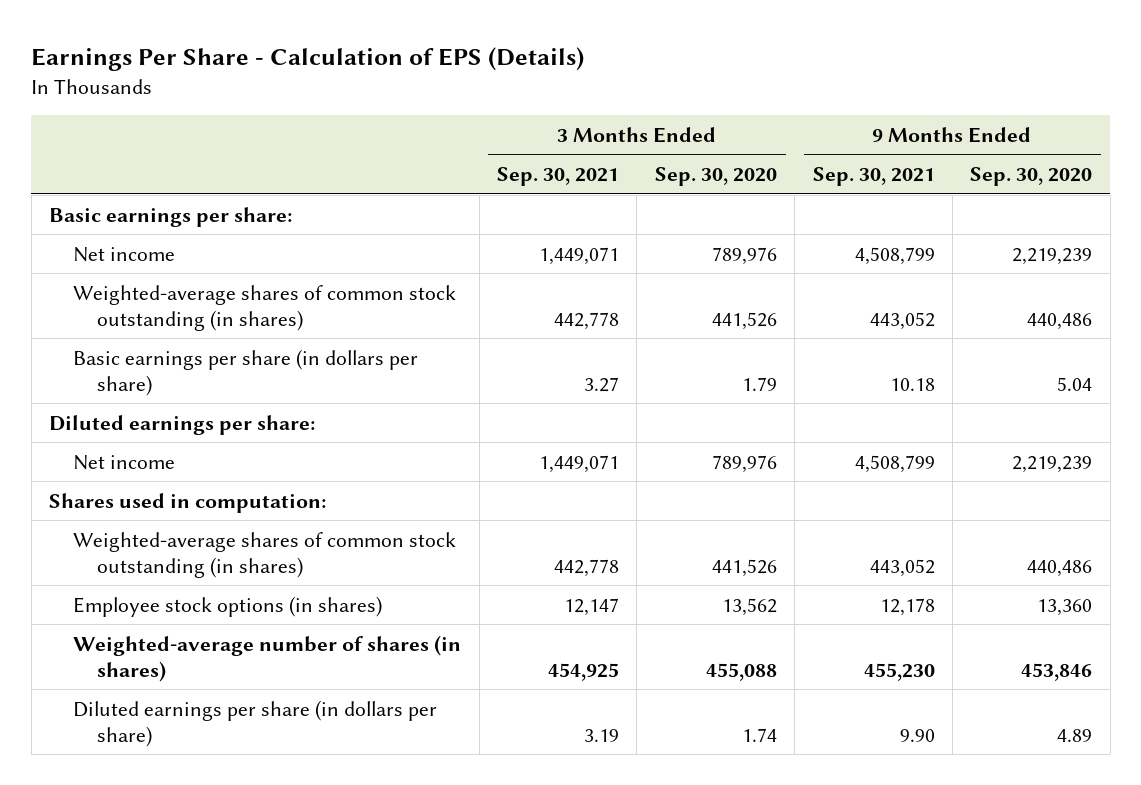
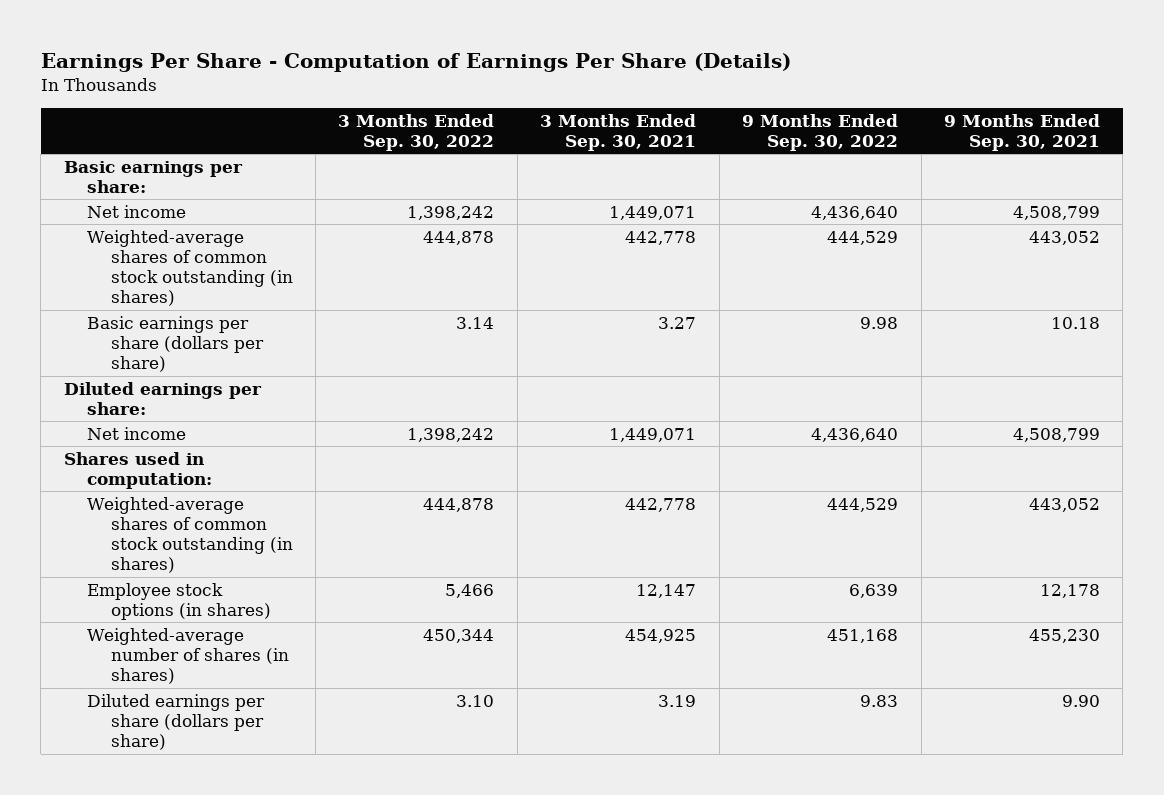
[31,46,585,71] Earnings Per Share - Calculation of EPS (Details) -> [40,52,791,72] Earnings Per Share - Computation of Earnings Per Share (Details)
[654,167,777,187] Sep. 30, 2020 -> none
[970,167,1093,187] Sep. 30, 2020 -> none
none -> [338,113,495,151] 3 Months Ended Sep. 30, 2022
none -> [742,113,899,151] 9 Months Ended Sep. 30, 2022
[73,348,419,396] Basic earnings per share (in dollars per share) -> [87,315,264,373] Basic earnings per share (dollars per share)
[73,699,438,747] Diluted earnings per share (in dollars per share) -> [87,693,266,751] Diluted earnings per share (dollars per share)

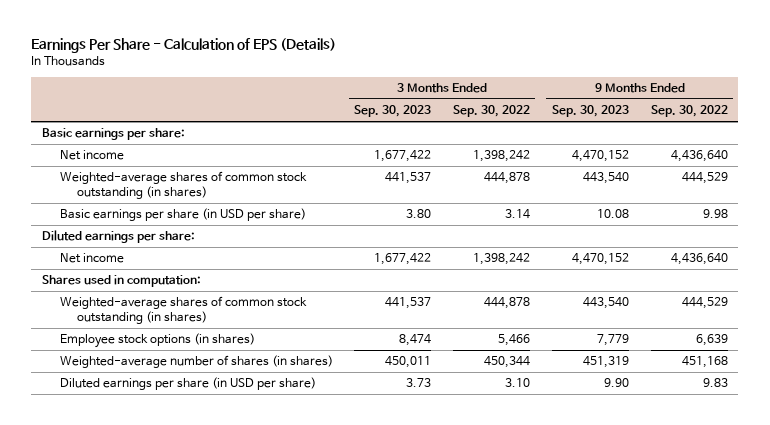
[40,52,791,72] Earnings Per Share - Computation of Earnings Per Share (Details) -> [31,38,337,54] Earnings Per Share - Calculation of EPS (Details)
[540,113,697,151] 3 Months Ended Sep. 30, 2021 -> none
[944,113,1101,151] 9 Months Ended Sep. 30, 2021 -> none
none -> [354,105,432,118] Sep. 30, 2023
none -> [551,105,629,118] Sep. 30, 2023
[87,315,264,373] Basic earnings per share (dollars per share) -> [59,208,306,222] Basic earnings per share (in USD per share)
[87,693,266,751] Diluted earnings per share (dollars per share) -> [59,377,316,391] Diluted earnings per share (in USD per share)

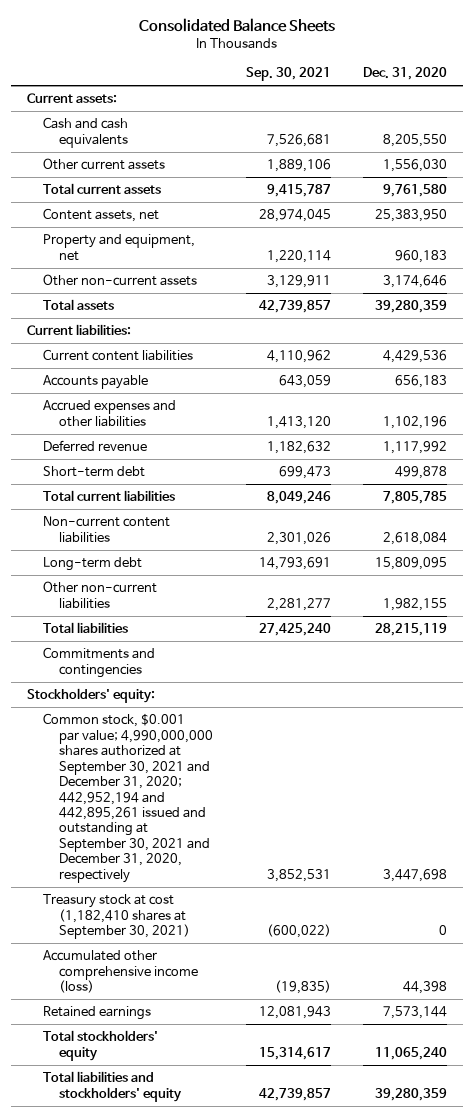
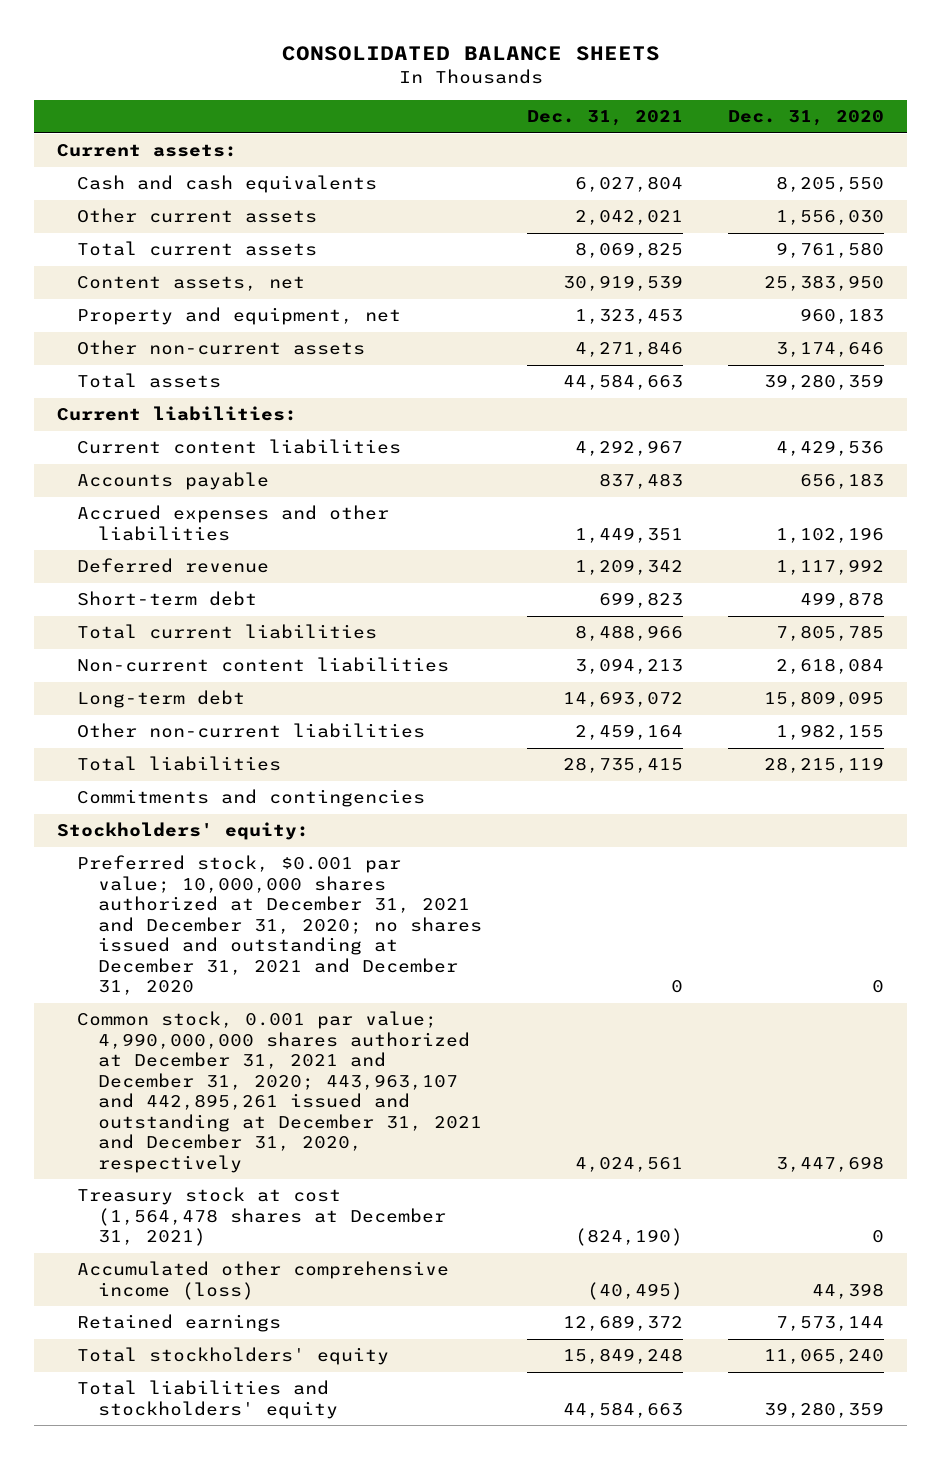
[139,17,336,32] Consolidated Balance Sheets -> [281,46,660,62] CONSOLIDATED BALANCE SHEETS
[245,67,331,82] Sep. 30, 2021 -> none
none -> [526,110,683,127] Dec. 31, 2021
none -> [77,855,482,996] Preferred stock, $0.001 par value; 10,000,000 shares authorized at December 31, 2021 and December 31, 2020; no shares issued and outstanding at December 31, 2021 and December 31, 2020
[43,713,214,883] Common stock, $0.001 par value; 4,990,000,000 shares authorized at September 30, 2021 and December 31, 2020; 442,952,194 and 442,895,261 issued and outstanding at September 30, 2021 and December 31, 2020, respectively -> [77,1011,482,1173] Common stock, 0.001 par value; 4,990,000,000 shares authorized at December 31, 2021 and December 31, 2020; 443,963,107 and 442,895,261 issued and outstanding at December 31, 2021 and December 31, 2020, respectively
[43,894,191,940] Treasury stock at cost (1,182,410 shares at September 30, 2021) -> [77,1187,446,1247] Treasury stock at cost (1,564,478 shares at December 31, 2021)

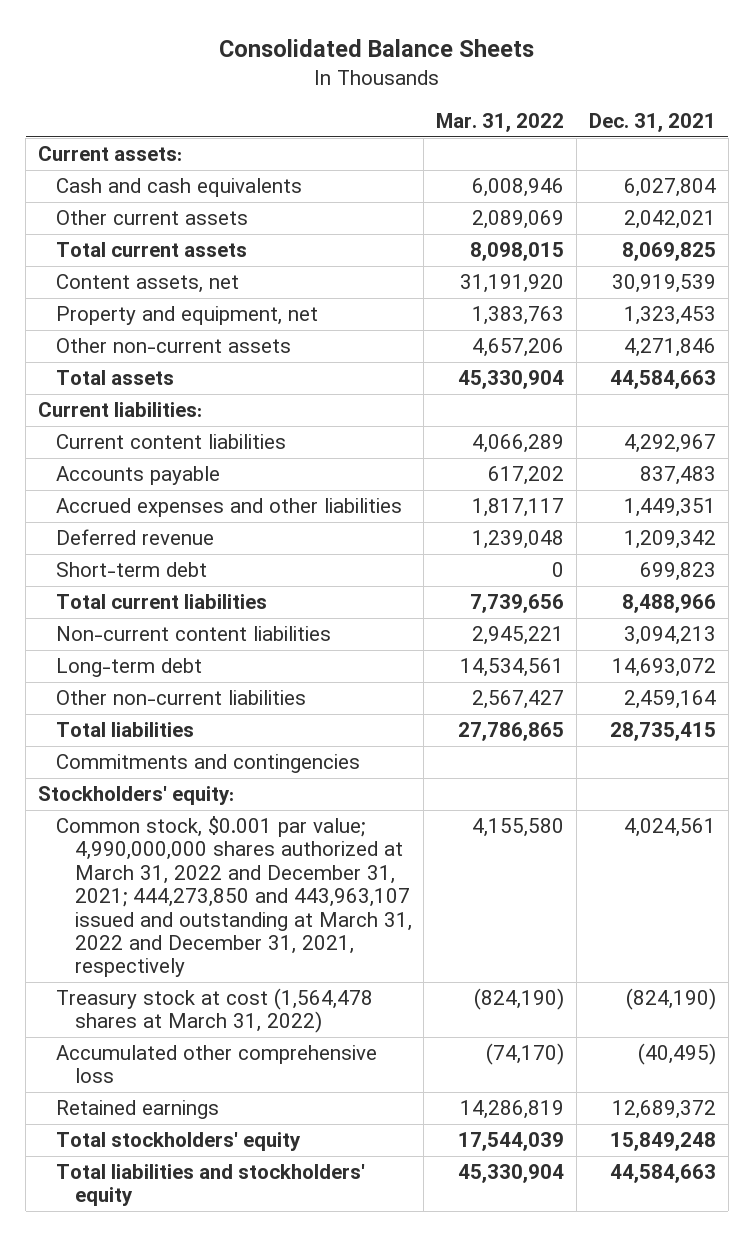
[281,46,660,62] CONSOLIDATED BALANCE SHEETS -> [218,39,534,58] Consolidated Balance Sheets
[728,110,885,127] Dec. 31, 2020 -> none
none -> [436,113,565,133] Mar. 31, 2022
[77,855,482,996] Preferred stock, $0.001 par value; 10,000,000 shares authorized at December 31, 2021 and December 31, 2020; no shares issued and outstanding at December 31, 2021 and December 31, 2020 -> none
[77,1011,482,1173] Common stock, 0.001 par value; 4,990,000,000 shares authorized at December 31, 2021 and December 31, 2020; 443,963,107 and 442,895,261 issued and outstanding at December 31, 2021 and December 31, 2020, respectively -> [56,816,412,978] Common stock, $0.001 par value; 4,990,000,000 shares authorized at March 31, 2022 and December 31, 2021; 444,273,850 and 443,963,107 issued and outstanding at March 31, 2022 and December 31, 2021, respectively
[77,1187,446,1247] Treasury stock at cost (1,564,478 shares at December 31, 2021) -> [56,988,374,1034] Treasury stock at cost (1,564,478 shares at March 31, 2022)
[77,1261,450,1300] Accumulated other comprehensive income (loss) -> [56,1045,378,1084] Accumulated other comprehensive loss

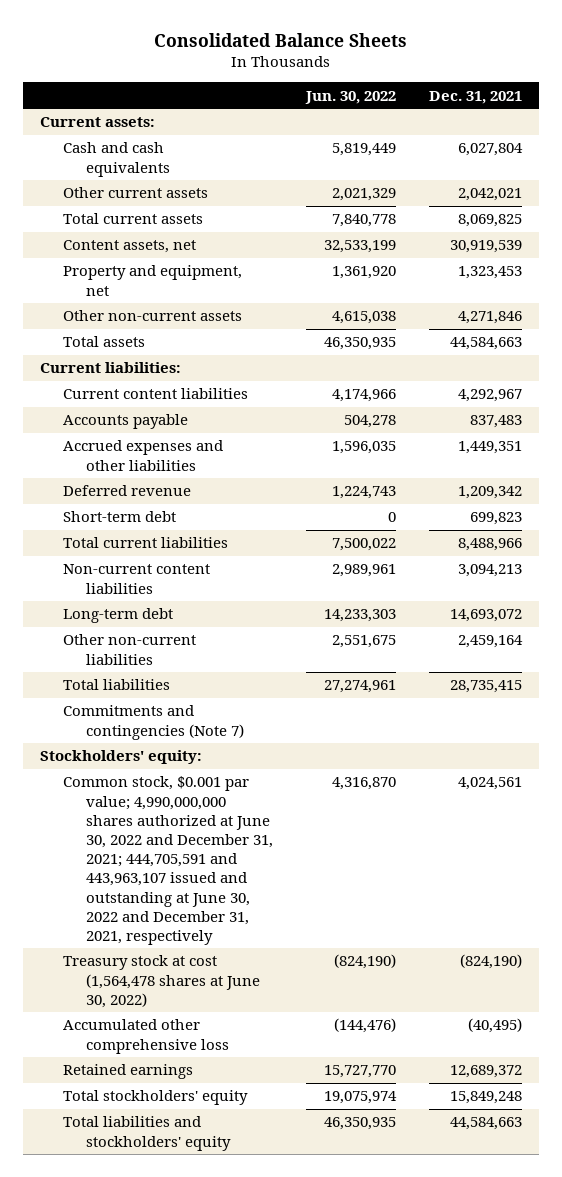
[436,113,565,133] Mar. 31, 2022 -> none
none -> [304,90,396,104] Jun. 30, 2022
[56,754,361,774] Commitments and contingencies -> [62,705,244,740] Commitments and contingencies (Note 7)
[56,816,412,978] Common stock, $0.001 par value; 4,990,000,000 shares authorized at March 31, 2022 and December 31, 2021; 444,273,850 and 443,963,107 issued and outstanding at March 31, 2022 and December 31, 2021, respectively -> [62,776,273,945] Common stock, $0.001 par value; 4,990,000,000 shares authorized at June 30, 2022 and December 31, 2021; 444,705,591 and 443,963,107 issued and outstanding at June 30, 2022 and December 31, 2021, respectively
[56,988,374,1034] Treasury stock at cost (1,564,478 shares at March 31, 2022) -> [62,955,260,1008] Treasury stock at cost (1,564,478 shares at June 30, 2022)

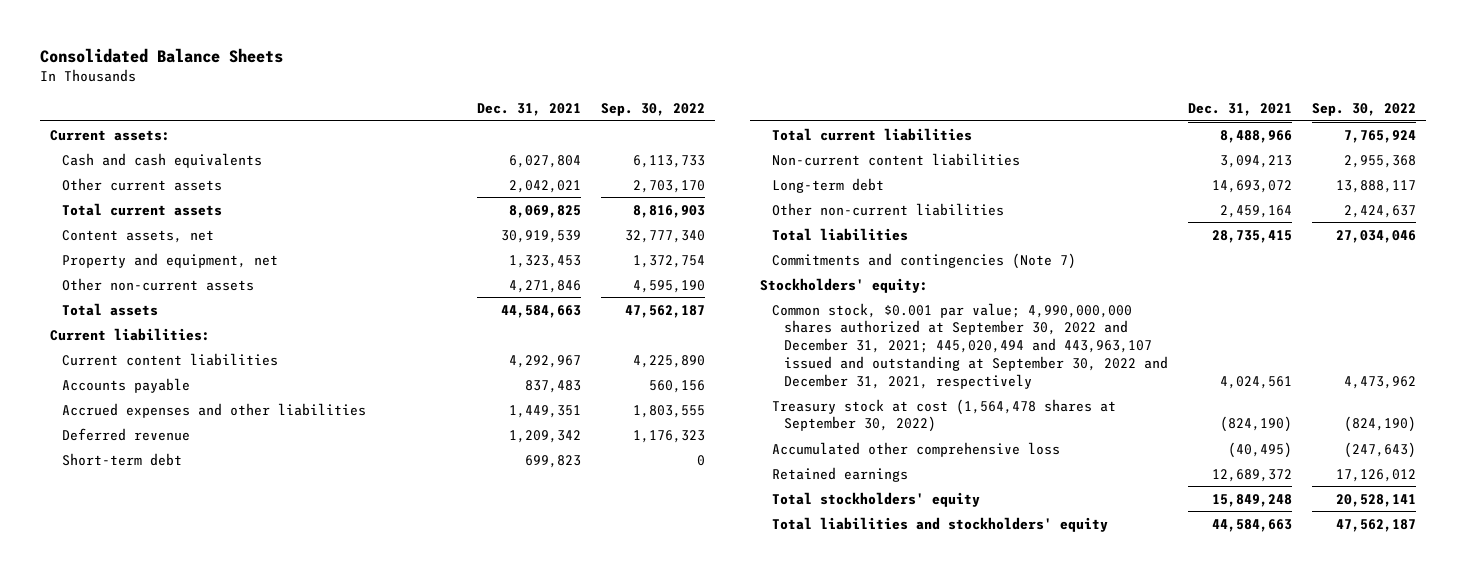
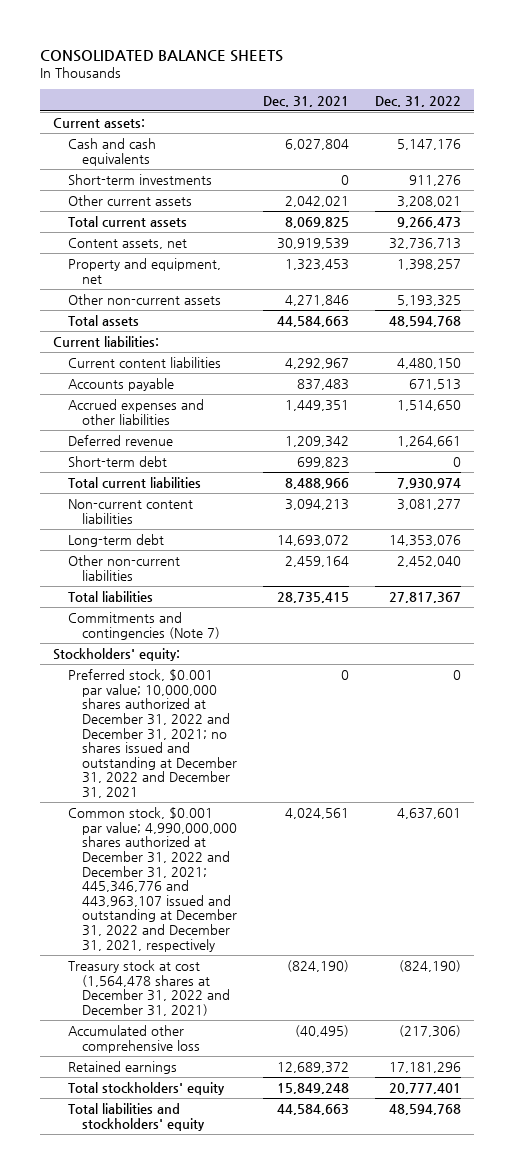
[39,47,283,63] Consolidated Balance Sheets -> [40,49,284,62] CONSOLIDATED BALANCE SHEETS
[601,102,706,116] Sep. 30, 2022 -> none
none -> [374,95,461,107] Dec. 31, 2022
none -> [67,174,212,186] Short-term investments
none -> [67,669,238,799] Preferred stock, $0.001 par value; 10,000,000 shares authorized at December 31, 2022 and December 31, 2021; no shares issued and outstanding at December 31, 2022 and December 31, 2021
[772,302,1169,389] Common stock, $0.001 par value; 4,990,000,000 shares authorized at September 30, 2022 and December 31, 2021; 445,020,494 and 443,963,107 issued and outstanding at September 30, 2022 and December 31, 2021, respectively -> [67,807,238,952] Common stock, $0.001 par value; 4,990,000,000 shares authorized at December 31, 2022 and December 31, 2021; 445,346,776 and 443,963,107 issued and outstanding at December 31, 2022 and December 31, 2021, respectively
[772,398,1117,433] Treasury stock at cost (1,564,478 shares at September 30, 2022) -> [67,960,231,1016] Treasury stock at cost (1,564,478 shares at December 31, 2022 and December 31, 2021)

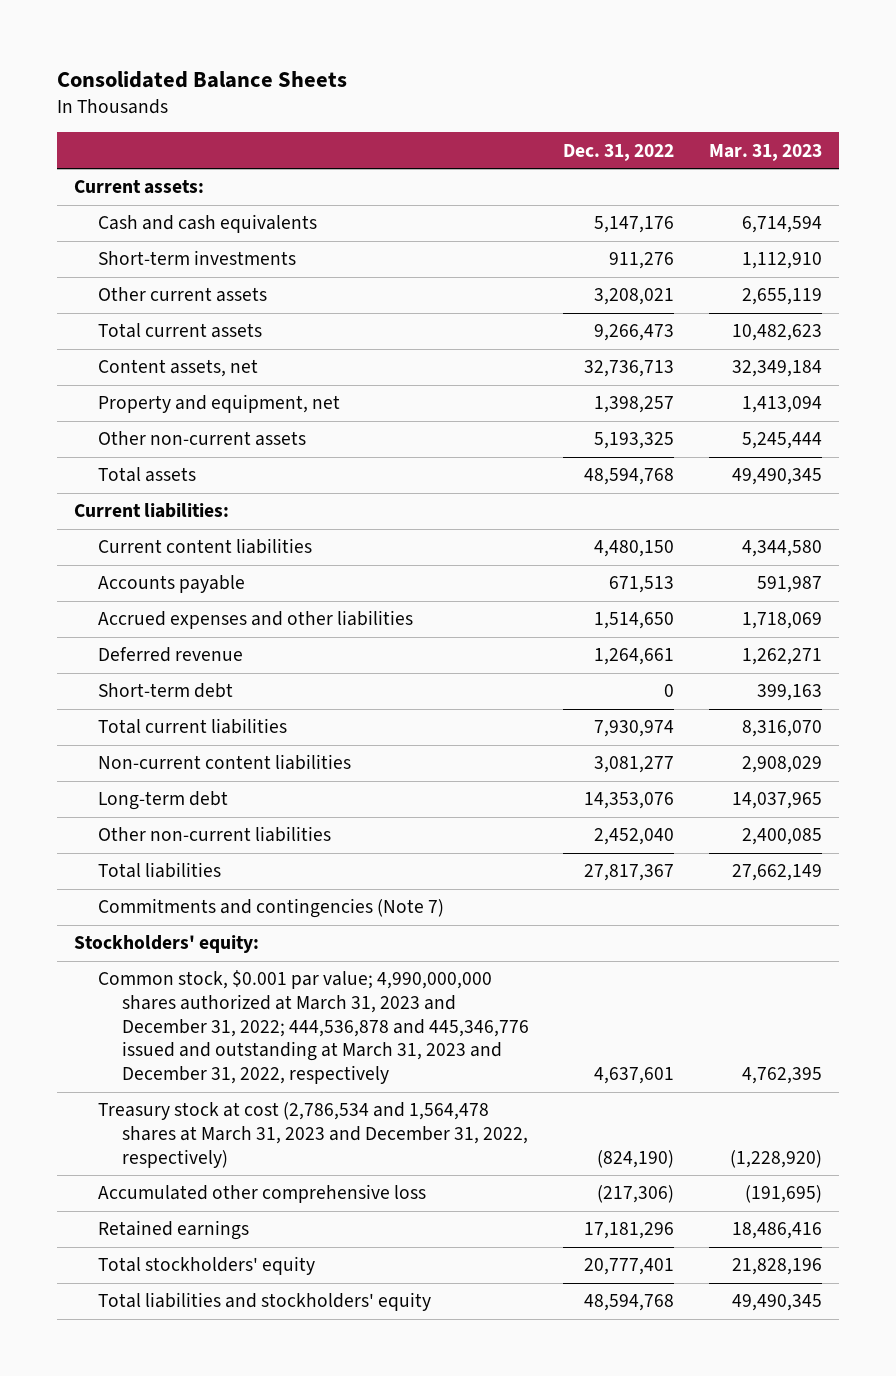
[40,49,284,62] CONSOLIDATED BALANCE SHEETS -> [56,70,347,88] Consolidated Balance Sheets
[262,95,349,107] Dec. 31, 2021 -> none
none -> [708,143,822,161] Mar. 31, 2023
[67,669,238,799] Preferred stock, $0.001 par value; 10,000,000 shares authorized at December 31, 2022 and December 31, 2021; no shares issued and outstanding at December 31, 2022 and December 31, 2021 -> none
[67,807,238,952] Common stock, $0.001 par value; 4,990,000,000 shares authorized at December 31, 2022 and December 31, 2021; 445,346,776 and 443,963,107 issued and outstanding at December 31, 2022 and December 31, 2021, respectively -> [98,970,530,1085] Common stock, $0.001 par value; 4,990,000,000 shares authorized at March 31, 2023 and December 31, 2022; 444,536,878 and 445,346,776 issued and outstanding at March 31, 2023 and December 31, 2022, respectively
[67,960,231,1016] Treasury stock at cost (1,564,478 shares at December 31, 2022 and December 31, 2021) -> [98,1102,529,1168] Treasury stock at cost (2,786,534 and 1,564,478 shares at March 31, 2023 and December 31, 2022, respectively)

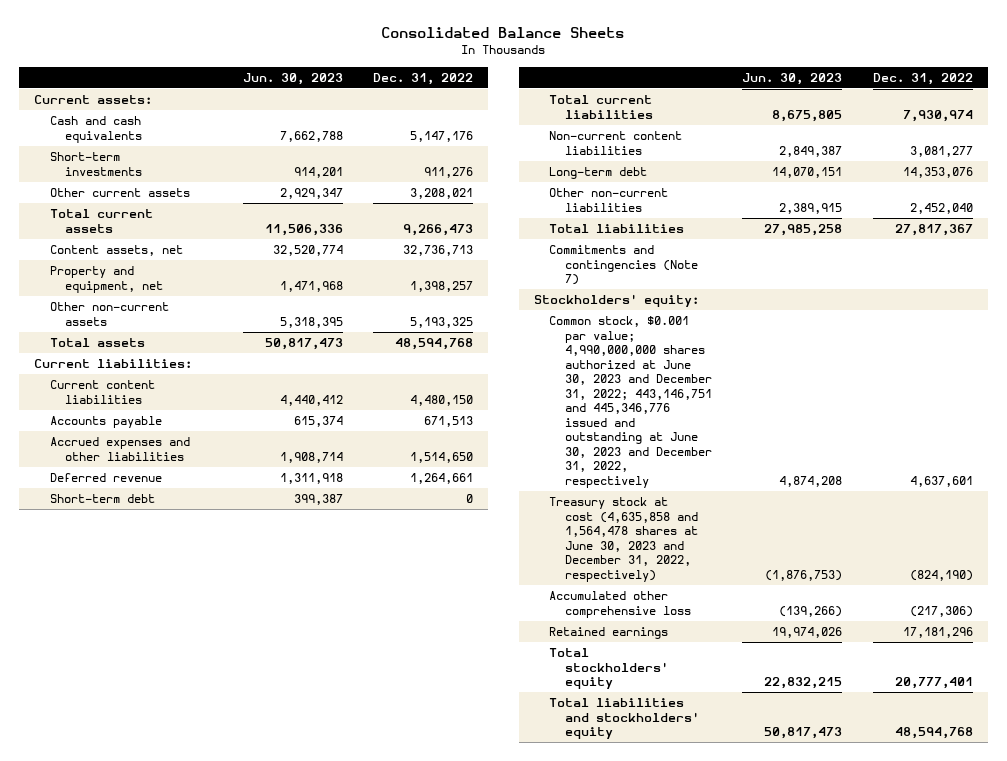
[708,143,822,161] Mar. 31, 2023 -> none
none -> [242,72,343,85] Jun. 30, 2023
[98,970,530,1085] Common stock, $0.001 par value; 4,990,000,000 shares authorized at March 31, 2023 and December 31, 2022; 444,536,878 and 445,346,776 issued and outstanding at March 31, 2023 and December 31, 2022, respectively -> [549,316,712,488] Common stock, $0.001 par value; 4,990,000,000 shares authorized at June 30, 2023 and December 31, 2022; 443,146,751 and 445,346,776 issued and outstanding at June 30, 2023 and December 31, 2022, respectively
[98,1102,529,1168] Treasury stock at cost (2,786,534 and 1,564,478 shares at March 31, 2023 and December 31, 2022, respectively) -> [549,497,698,582] Treasury stock at cost (4,635,858 and 1,564,478 shares at June 30, 2023 and December 31, 2022, respectively)

